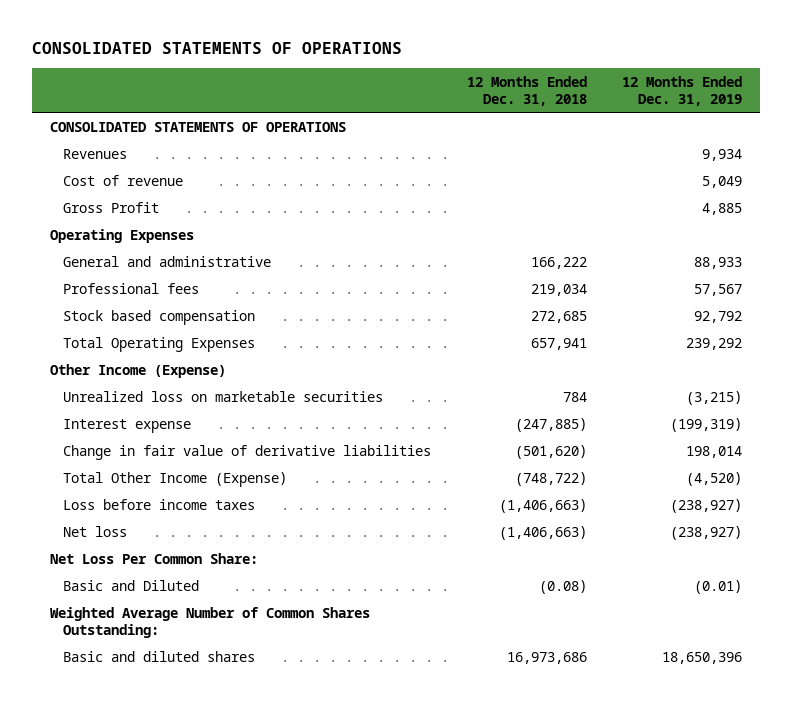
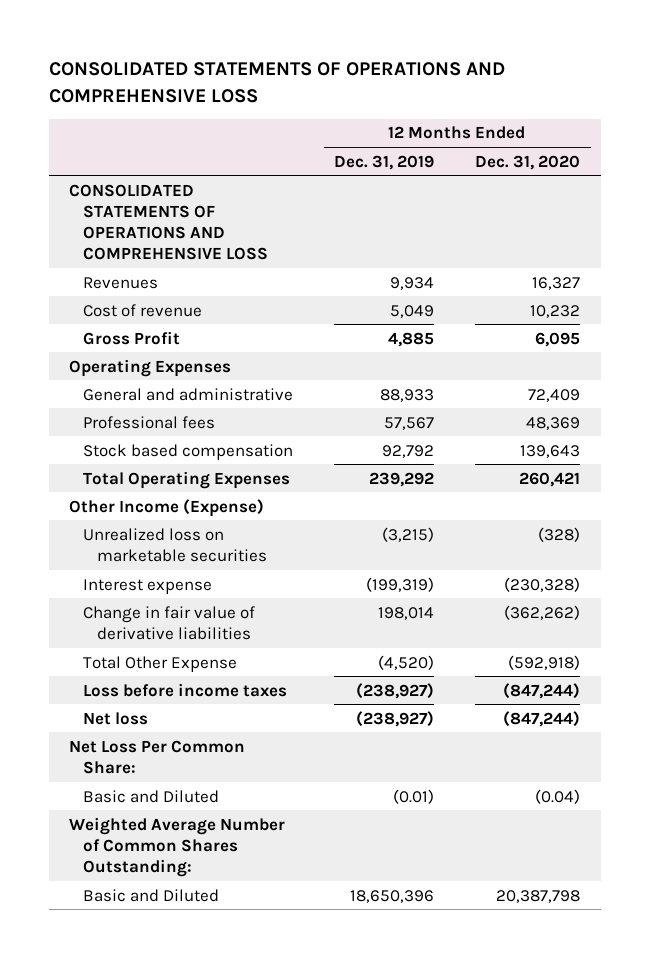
[32,42,403,55] CONSOLIDATED STATEMENTS OF OPERATIONS -> [48,62,505,103] CONSOLIDATED STATEMENTS OF OPERATIONS AND COMPREHENSIVE LOSS
[466,75,587,106] 12 Months Ended Dec. 31, 2018 -> none
none -> [475,154,581,170] Dec. 31, 2020
[50,121,347,132] CONSOLIDATED STATEMENTS OF OPERATIONS -> [69,183,269,261] CONSOLIDATED STATEMENTS OF OPERATIONS AND COMPREHENSIVE LOSS
[62,471,287,487] Total Other Income (Expense) -> [83,655,238,672] Total Other Expense
[62,650,255,662] Basic and diluted shares -> [83,888,220,902] Basic and Diluted

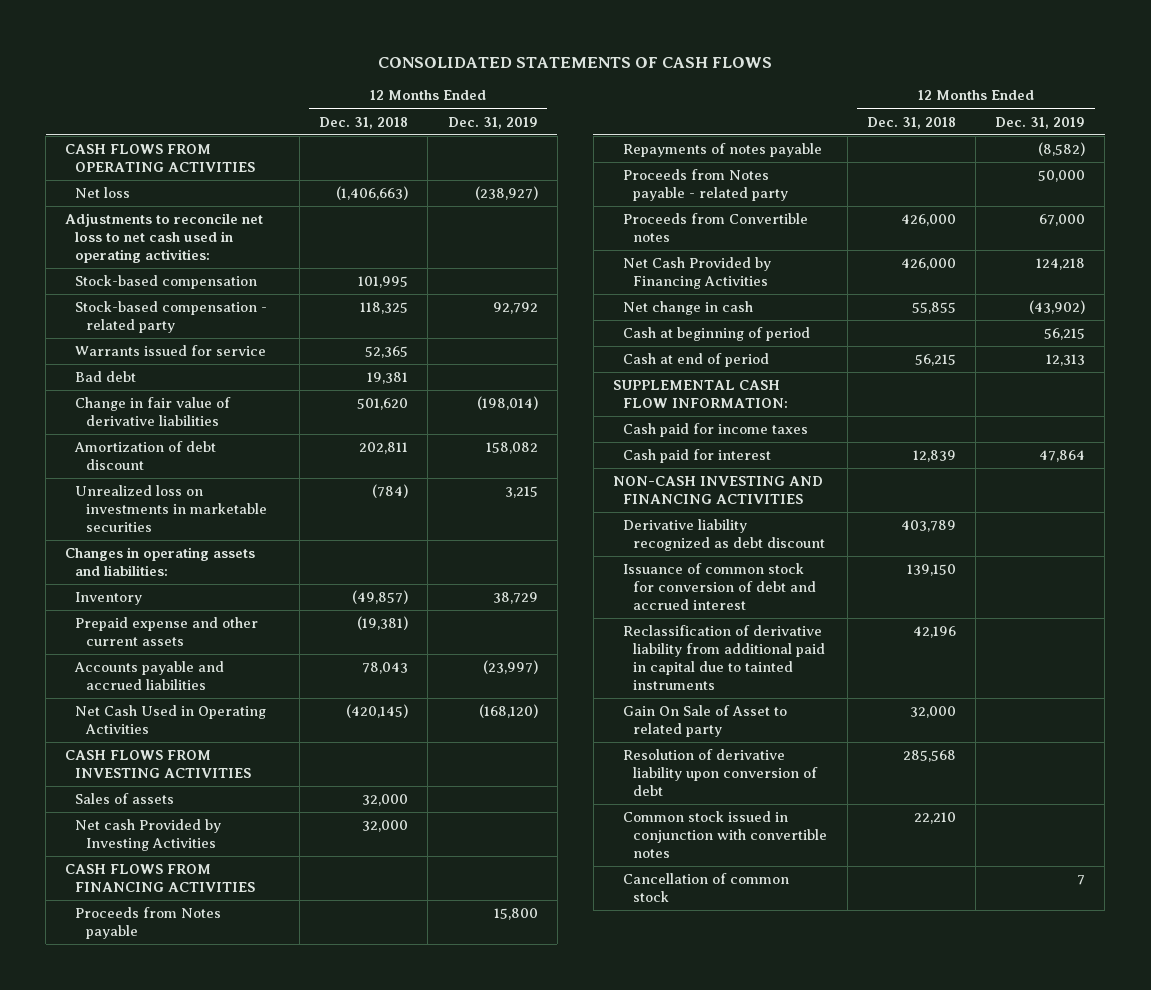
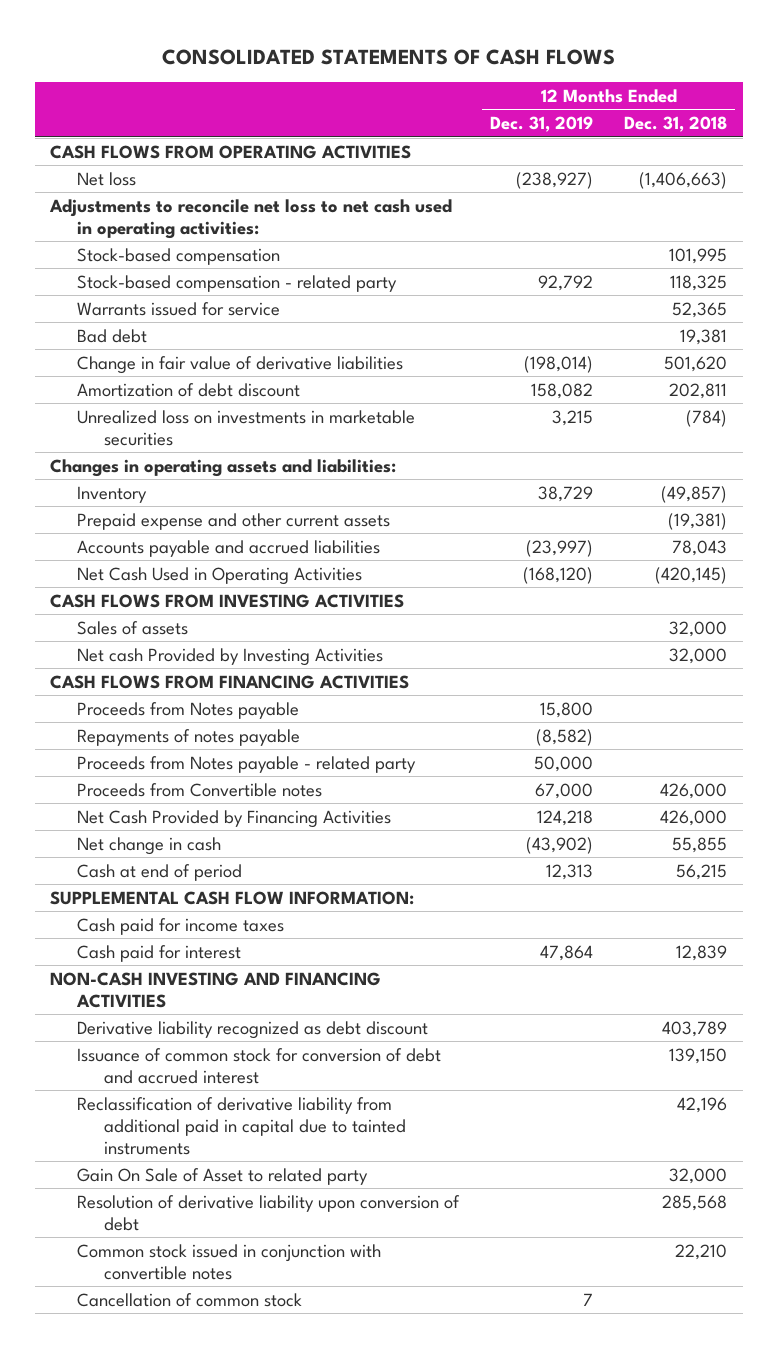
[623,327,811,342] Cash at beginning of period -> none

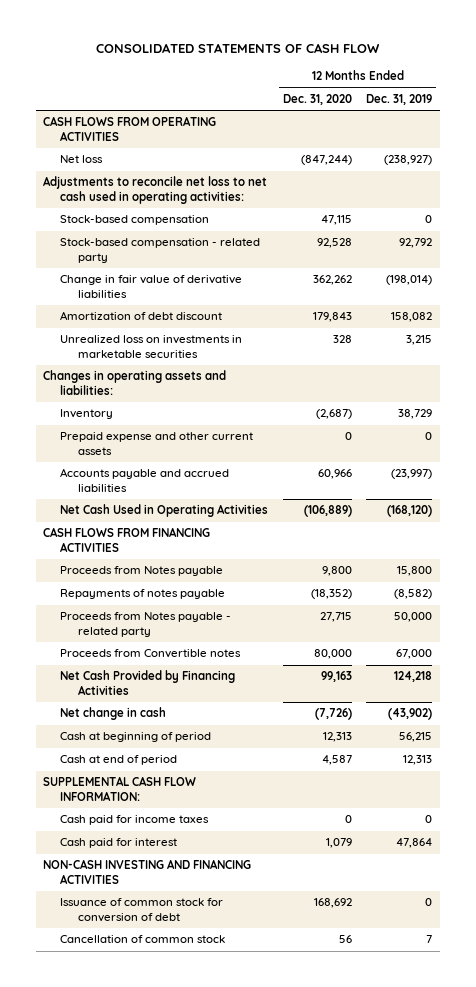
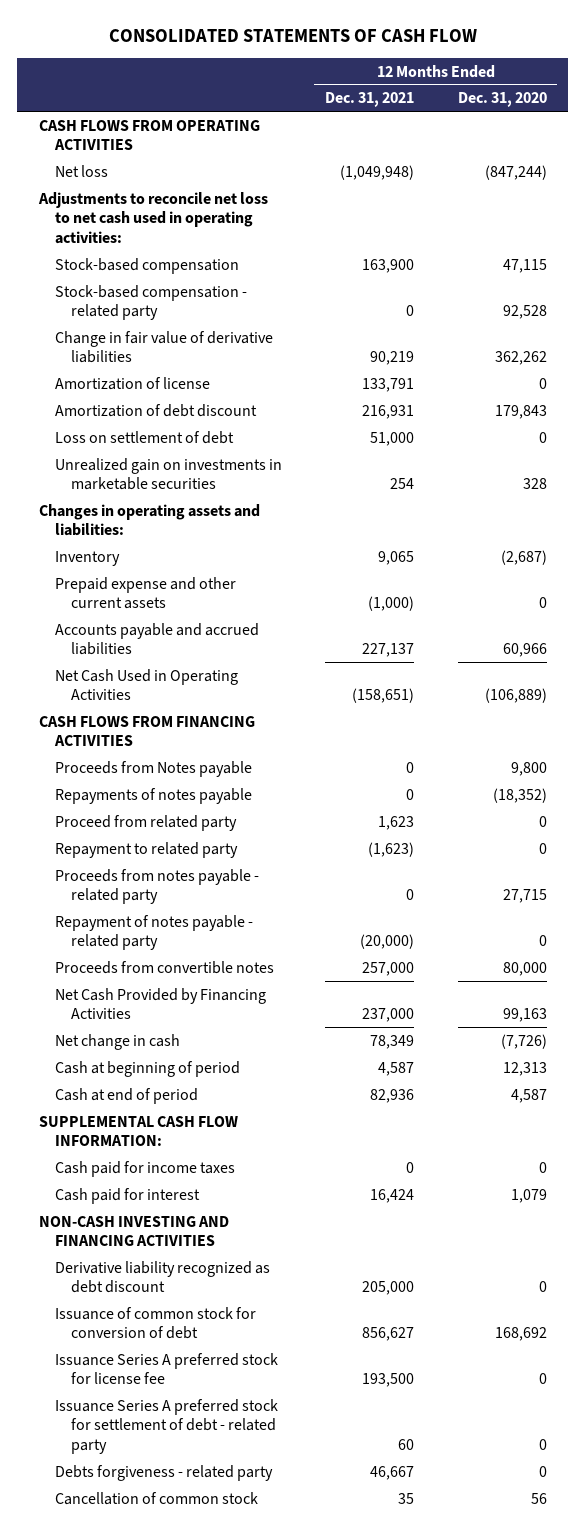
[366,93,433,105] Dec. 31, 2019 -> none
none -> [325,92,415,108] Dec. 31, 2021
none -> [54,376,210,390] Amortization of license
none -> [54,430,234,444] Loss on settlement of debt
[60,335,243,358] Unrealized loss on investments in marketable securities -> [54,457,282,491] Unrealized gain on investments in marketable securities
none -> [54,814,237,831] Proceed from related party
none -> [54,841,238,858] Repayment to related party
[60,612,232,637] Proceeds from Notes payable - related party -> [54,868,259,905] Proceeds from notes payable - related party
none -> [54,914,253,951] Repayment of notes payable - related party
[60,649,242,659] Proceeds from Convertible notes -> [54,960,274,974] Proceeds from convertible notes
none -> [54,1260,270,1294] Derivative liability recognized as debt discount
none -> [54,1352,278,1385] Issuance Series A preferred stock for license fee
none -> [54,1398,278,1455] Issuance Series A preferred stock for settlement of debt - related party
none -> [54,1464,273,1481] Debts forgiveness - related party

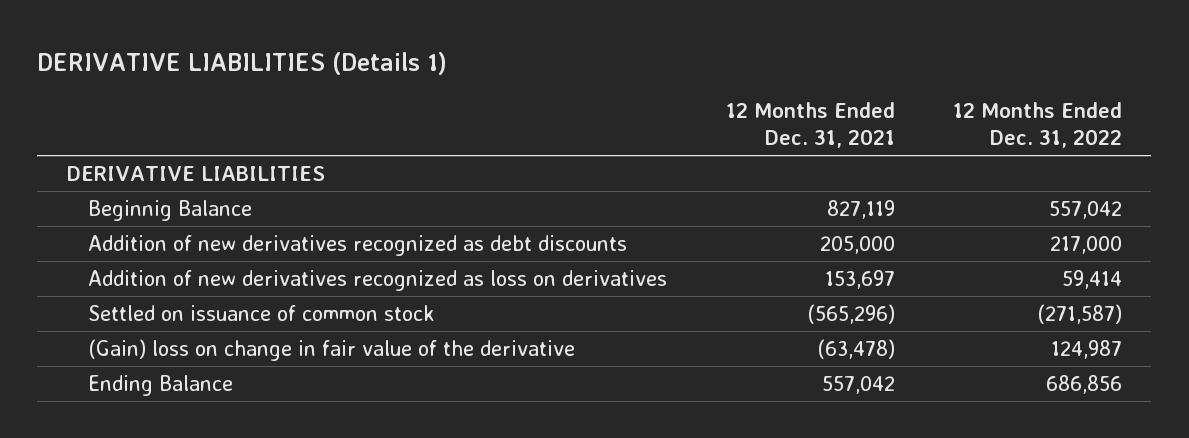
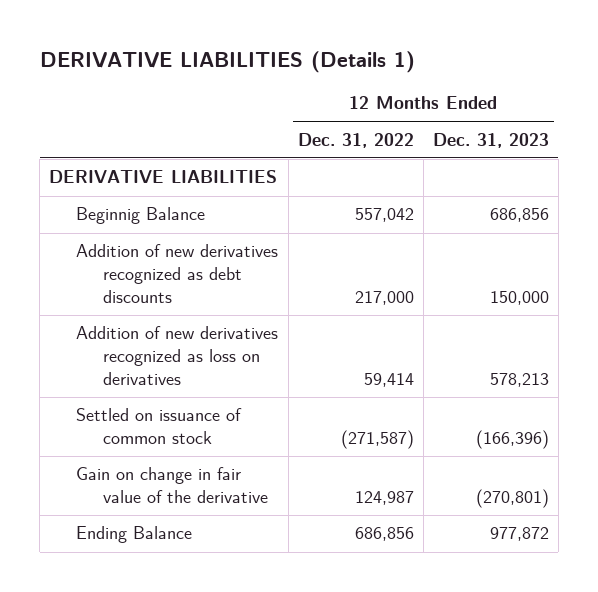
[725,102,895,149] 12 Months Ended Dec. 31, 2021 -> none
none -> [432,132,549,148] Dec. 31, 2023
[88,339,576,362] (Gain) loss on change in fair value of the derivative -> [76,467,269,504] Gain on change in fair value of the derivative

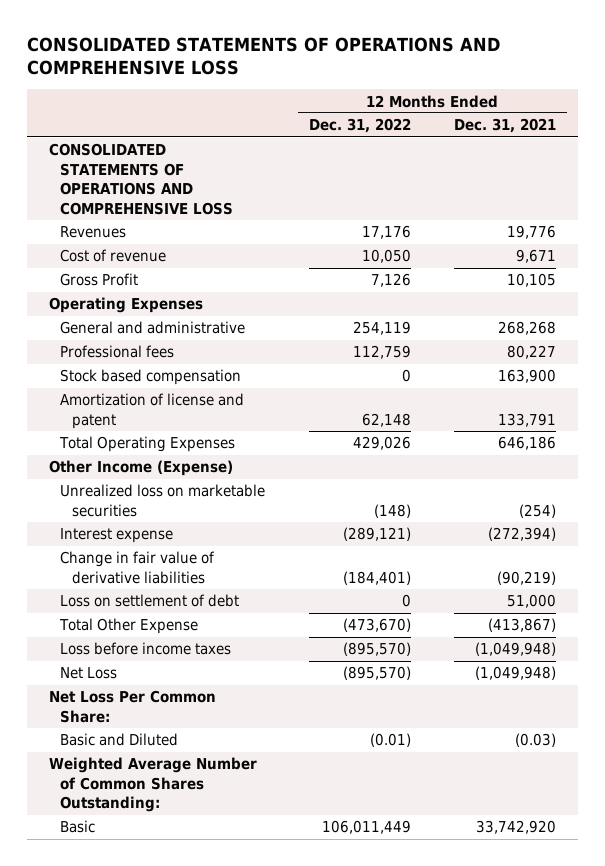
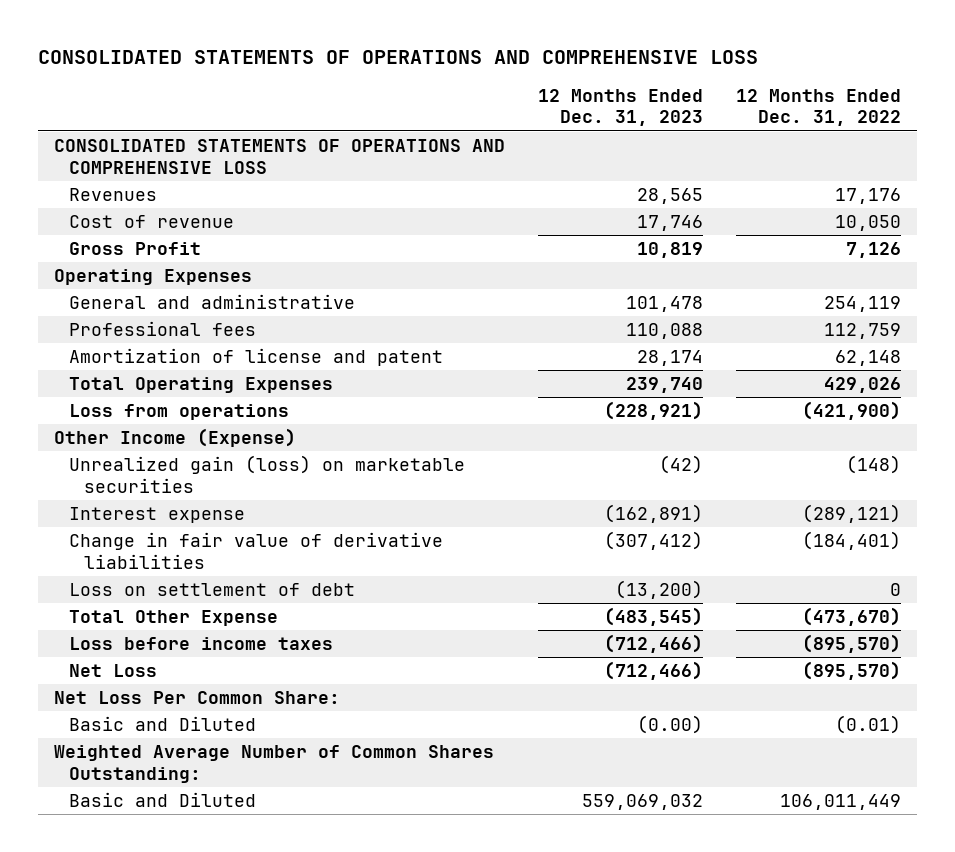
[453,118,556,134] Dec. 31, 2021 -> none
none -> [537,88,703,127] 12 Months Ended Dec. 31, 2023
[60,369,242,386] Stock based compensation -> none
none -> [69,403,290,420] Loss from operations
[60,484,266,517] Unrealized loss on marketable securities -> [69,454,466,493] Unrealized gain (loss) on marketable securities
[60,820,96,834] Basic -> [69,791,257,807] Basic and Diluted

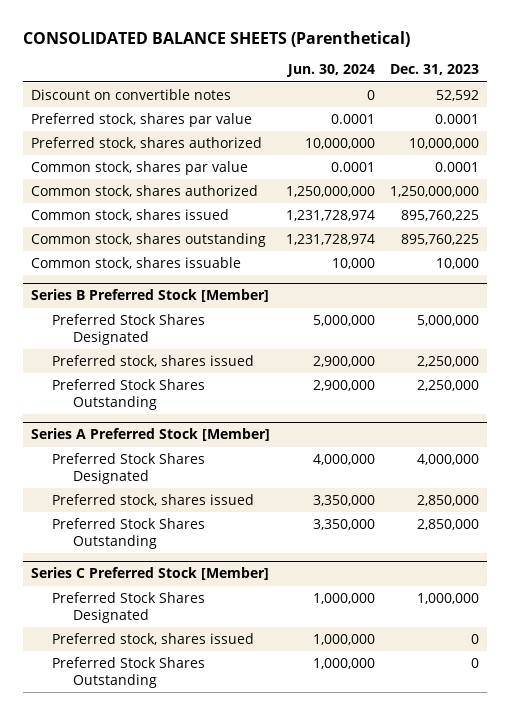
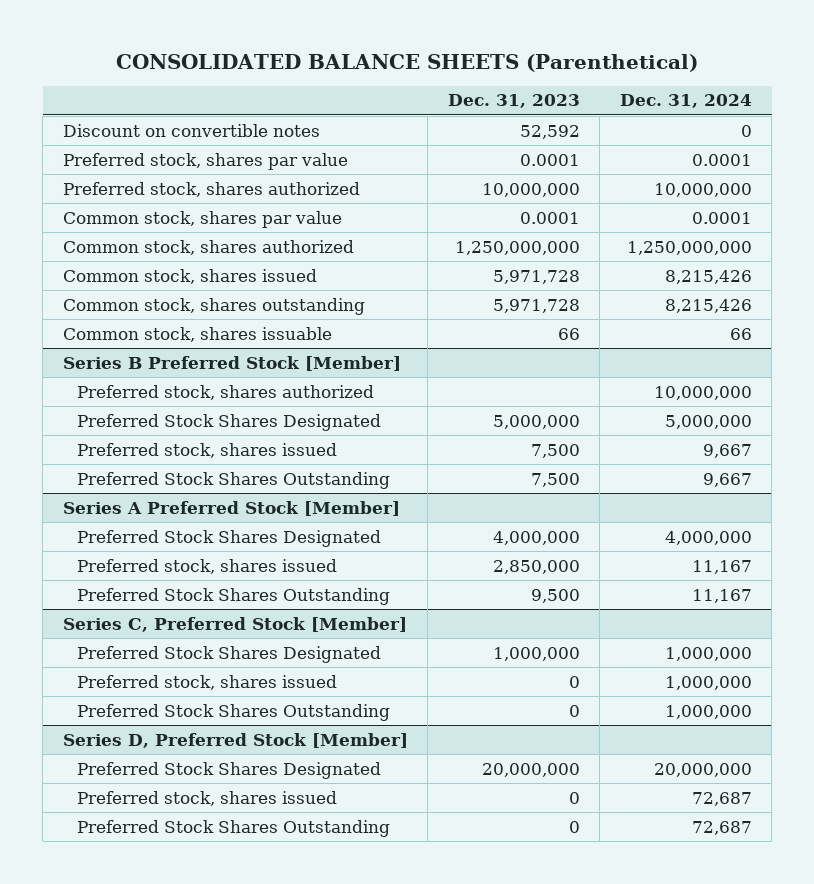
[285,64,375,78] Jun. 30, 2024 -> none
none -> [619,94,752,109] Dec. 31, 2024
[401,209,480,221] 895,760,225 -> [492,269,580,284] 5,971,728
[401,233,480,245] 895,760,225 -> [492,298,580,313] 5,971,728
[436,257,480,269] 10,000 -> [557,327,580,340] 66
none -> [76,384,374,400] Preferred stock, shares authorized
[417,355,480,367] 2,250,000 -> [530,443,580,458] 7,500
[417,379,480,391] 2,250,000 -> [530,472,580,487] 7,500
[417,518,480,530] 2,850,000 -> [530,588,580,603] 9,500
[31,567,270,581] Series C Preferred Stock [Member] -> [62,616,407,632] Series C, Preferred Stock [Member]
none -> [62,732,408,748] Series D, Preferred Stock [Member]
none -> [76,761,381,779] Preferred Stock Shares Designated
none -> [76,790,337,806] Preferred stock, shares issued
none -> [76,819,390,837] Preferred Stock Shares Outstanding

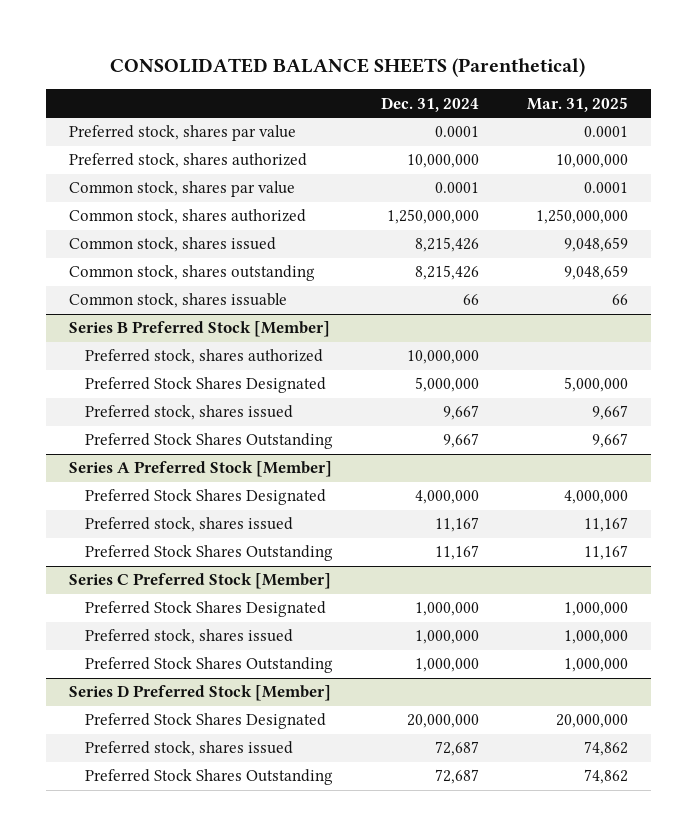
[447,94,580,109] Dec. 31, 2023 -> none
none -> [526,96,628,112] Mar. 31, 2025
[62,123,320,137] Discount on convertible notes -> none
[62,616,407,632] Series C, Preferred Stock [Member] -> [69,573,332,590] Series C Preferred Stock [Member]
[62,732,408,748] Series D, Preferred Stock [Member] -> [69,685,332,702] Series D Preferred Stock [Member]

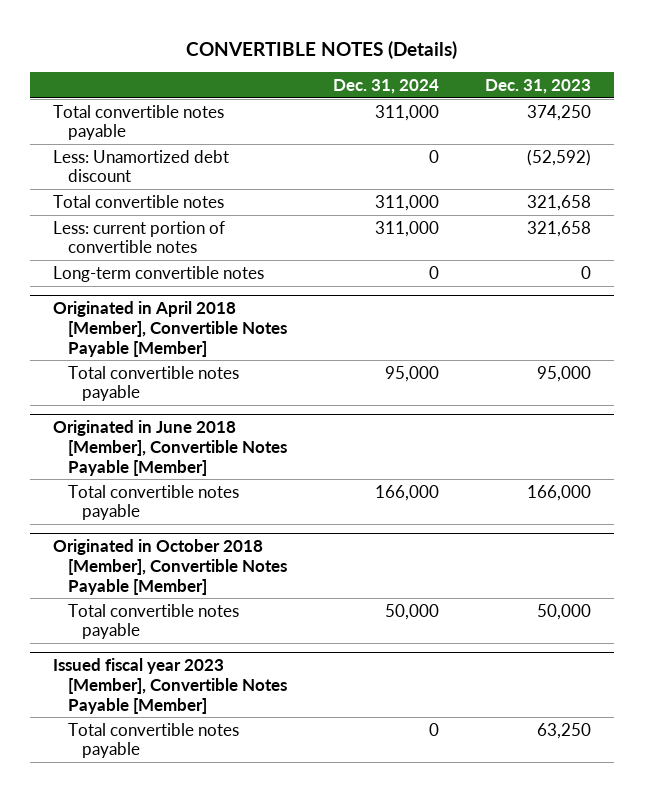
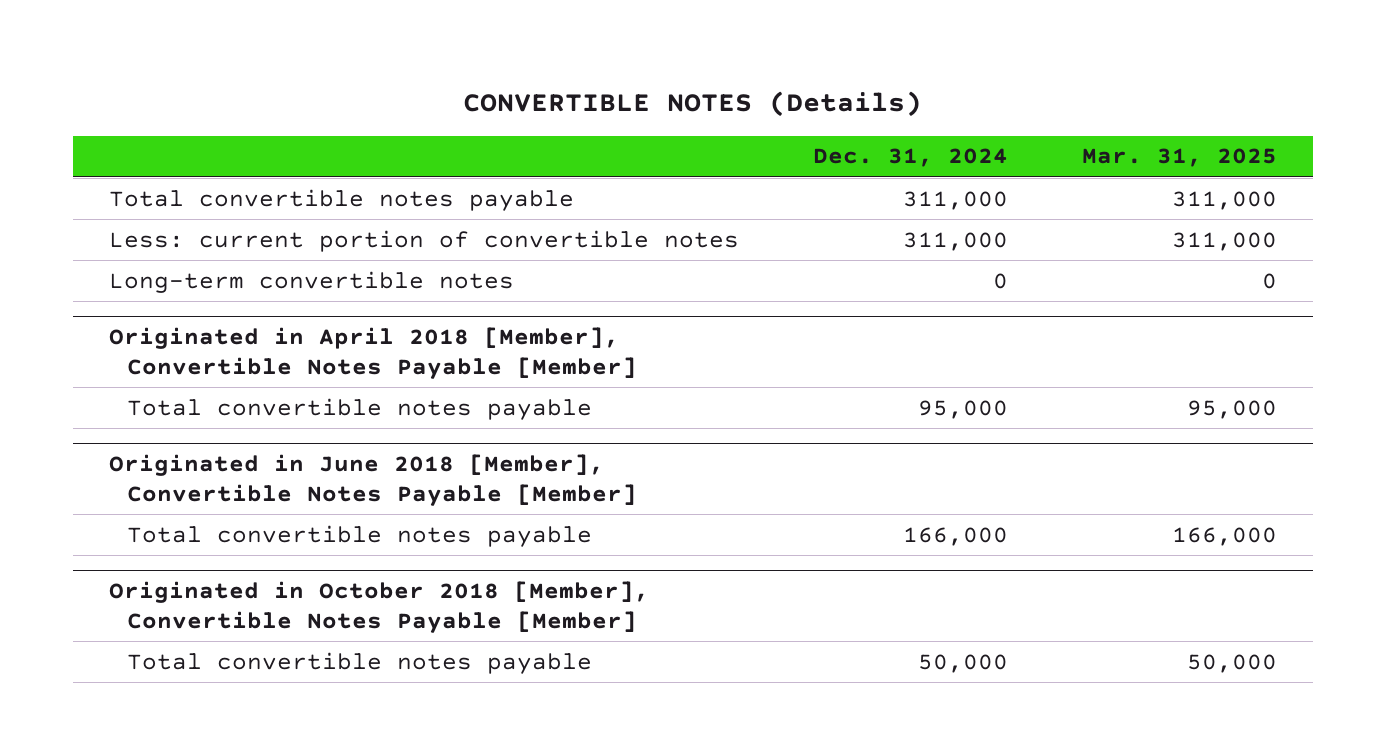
[485,78,592,94] Dec. 31, 2023 -> none
none -> [1081,148,1277,168] Mar. 31, 2025
[53,149,230,183] Less: Unamortized debt discount -> none
[53,194,225,208] Total convertible notes -> none
[53,658,287,714] Issued fiscal year 2023 [Member], Convertible Notes Payable [Member] -> none
[67,722,239,759] Total convertible notes payable -> none

